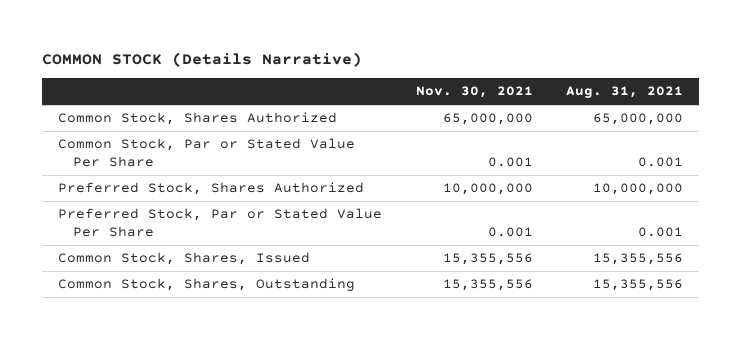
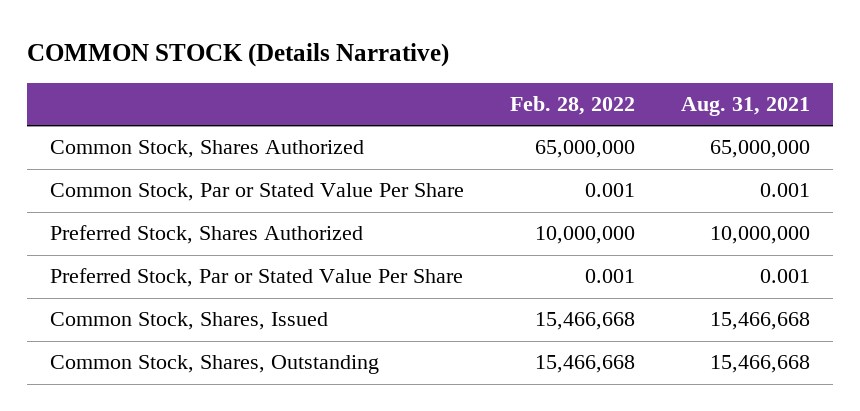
[415,86,533,99] Nov. 30, 2021 -> none
none -> [509,96,635,116] Feb. 28, 2022
[592,253,683,266] 15,355,556 -> [709,312,810,331] 15,466,668
[592,279,683,292] 15,355,556 -> [709,355,810,374] 15,466,668

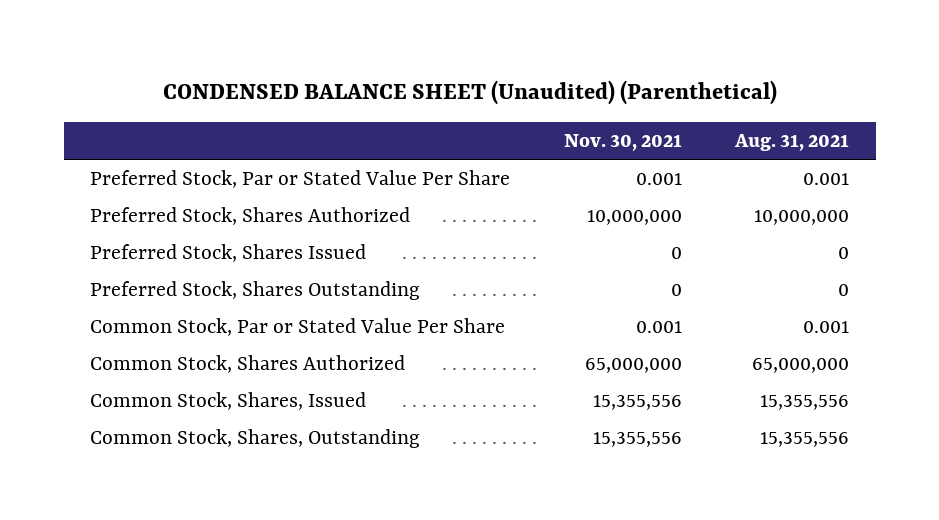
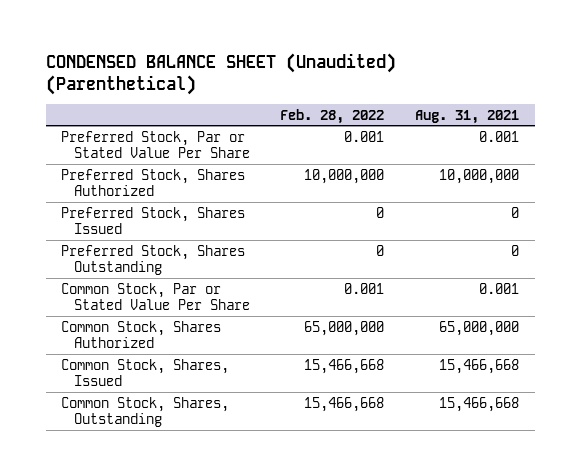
[563,133,682,151] Nov. 30, 2021 -> none
none -> [280,108,385,124] Feb. 28, 2022
[760,395,850,411] 15,355,556 -> [439,358,520,374] 15,466,668
[760,432,850,448] 15,355,556 -> [439,396,520,412] 15,466,668

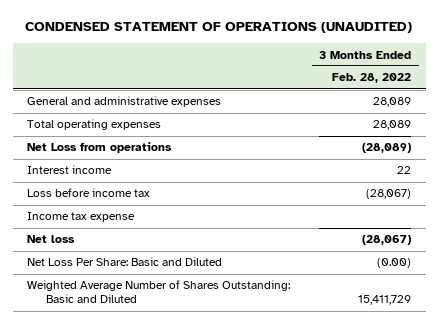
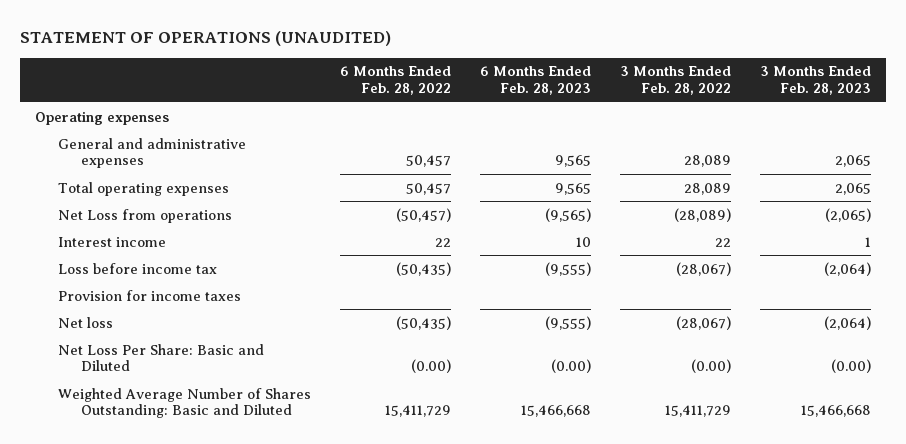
[25,22,413,34] CONDENSED STATEMENT OF OPERATIONS (UNAUDITED) -> [20,31,392,47] STATEMENT OF OPERATIONS (UNAUDITED)
none -> [340,66,452,96] 6 Months Ended Feb. 28, 2022
none -> [480,66,592,96] 6 Months Ended Feb. 28, 2023
none -> [760,66,872,96] 3 Months Ended Feb. 28, 2023
none -> [35,110,170,125] Operating expenses
[27,212,136,223] Income tax expense -> [57,289,241,301] Provision for income taxes

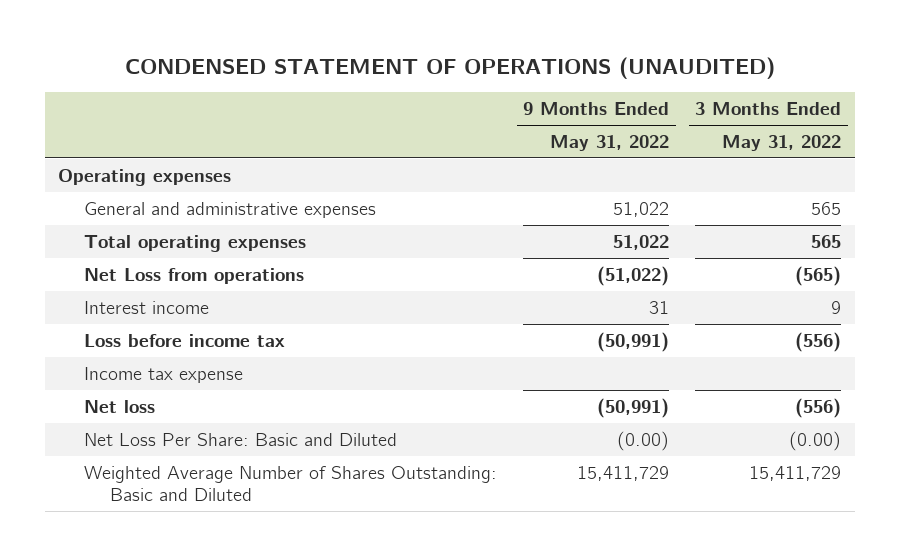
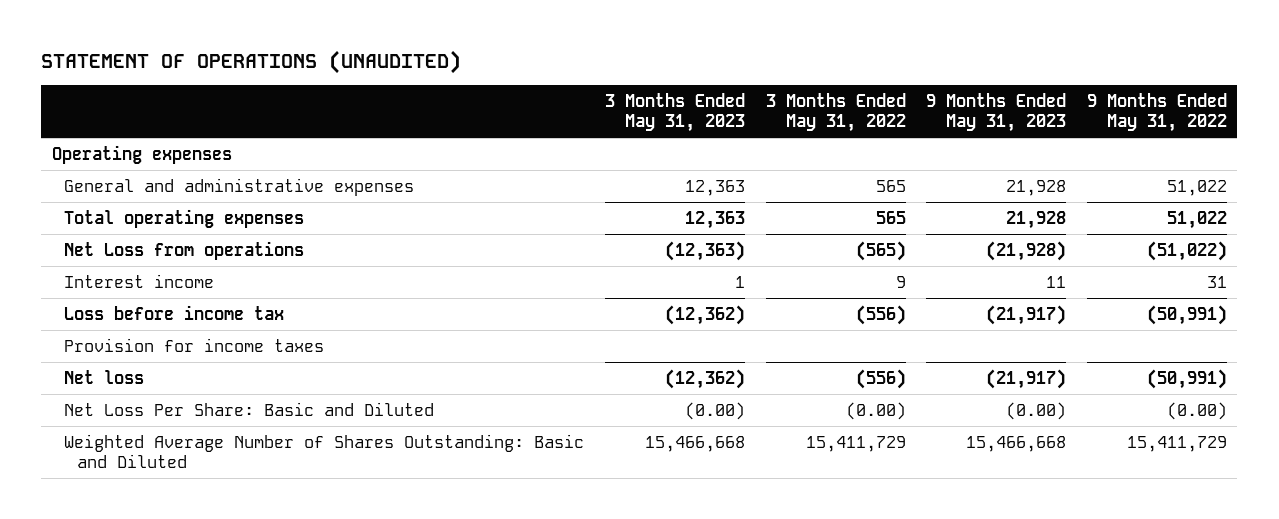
[124,56,775,79] CONDENSED STATEMENT OF OPERATIONS (UNAUDITED) -> [41,49,462,74] STATEMENT OF OPERATIONS (UNAUDITED)
none -> [604,93,745,133] 3 Months Ended May 31, 2023
none -> [926,93,1067,133] 9 Months Ended May 31, 2023
[83,366,243,383] Income tax expense -> [64,337,325,352] Provision for income taxes

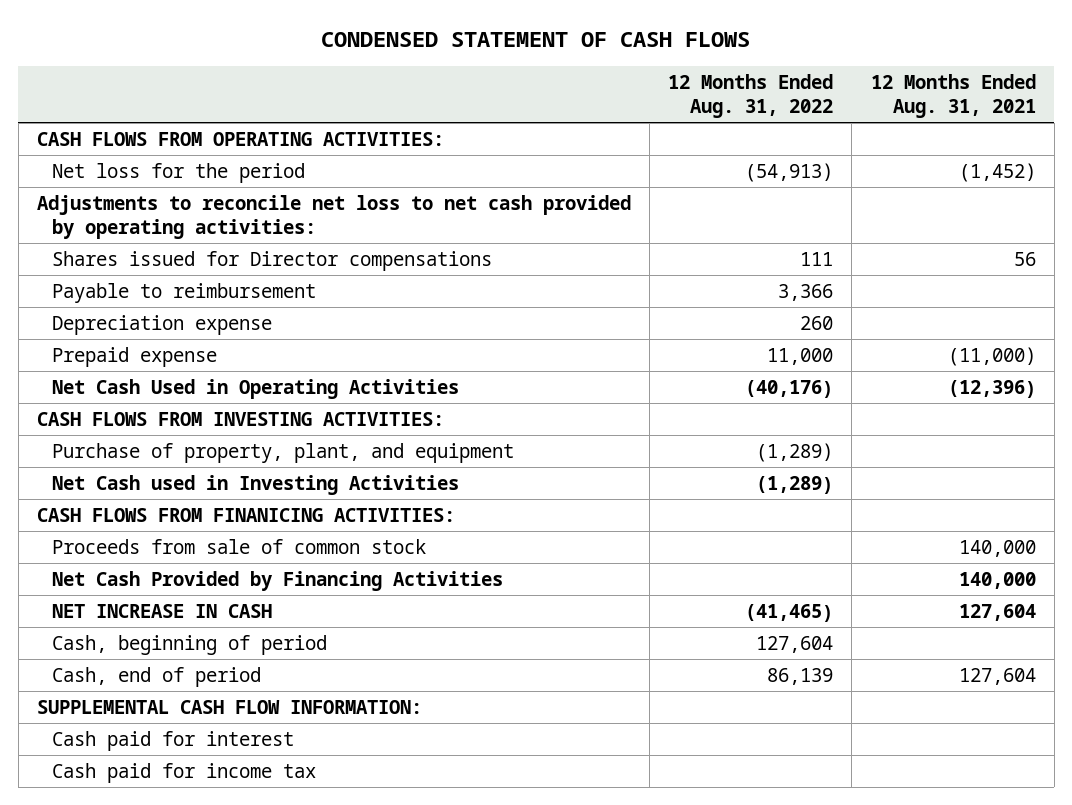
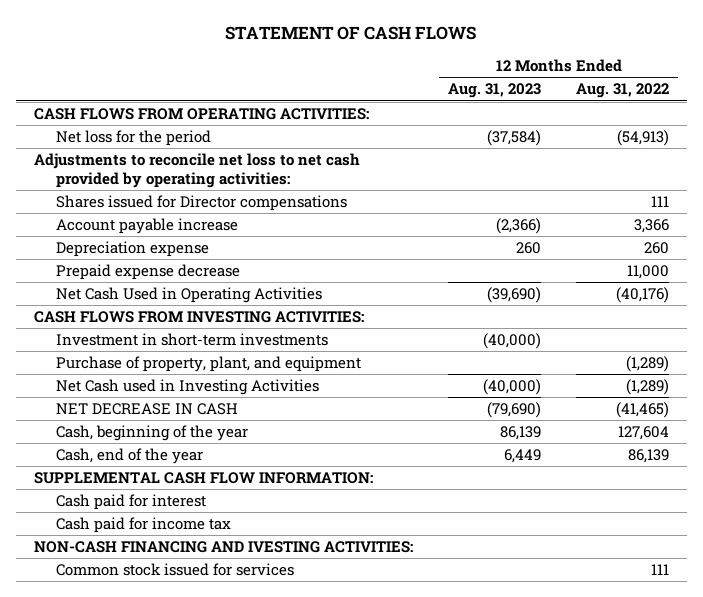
[321,32,751,48] CONDENSED STATEMENT OF CASH FLOWS -> [225,25,477,40] STATEMENT OF CASH FLOWS
[870,74,1036,119] 12 Months Ended Aug. 31, 2021 -> none
none -> [447,83,541,99] Aug. 31, 2023
[51,282,316,303] Payable to reimbursement -> [56,218,239,235] Account payable increase
[51,346,217,367] Prepaid expense -> [56,264,241,281] Prepaid expense decrease
none -> [56,333,329,347] Investment in short-term investments
[36,507,455,522] CASH FLOWS FROM FINANICING ACTIVITIES: -> none
[51,538,426,554] Proceeds from sale of common stock -> none
[51,570,503,591] Net Cash Provided by Financing Activities -> none
[51,603,272,618] NET INCREASE IN CASH -> [56,403,239,416] NET DECREASE IN CASH
[51,634,327,655] Cash, beginning of period -> [56,425,249,442] Cash, beginning of the year
[51,666,261,687] Cash, end of period -> [56,448,204,465] Cash, end of the year
none -> [33,541,413,554] NON-CASH FINANCING AND IVESTING ACTIVITIES:
none -> [56,563,295,577] Common stock issued for services

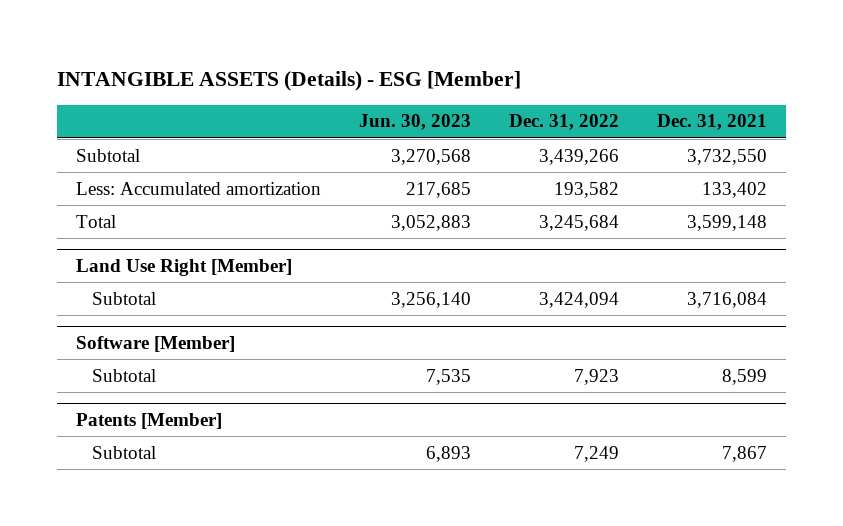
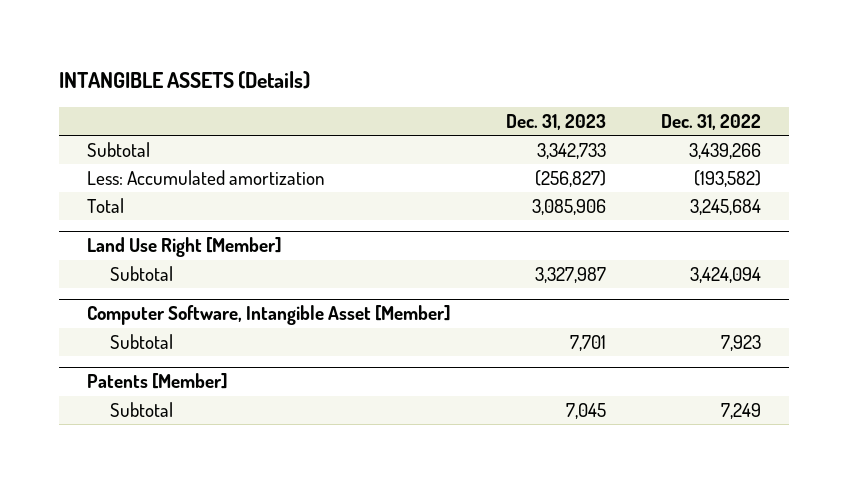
[56,70,521,91] INTANGIBLE ASSETS (Details) - ESG [Member] -> [58,71,310,90] INTANGIBLE ASSETS (Details)
[358,114,471,131] Jun. 30, 2023 -> none
[657,114,768,131] Dec. 31, 2021 -> none
none -> [505,113,606,130] Dec. 31, 2023
[553,181,619,198] 193,582 -> [693,169,761,187] (193,582)
[75,335,235,352] Software [Member] -> none
none -> [86,305,451,326] Computer Software, Intangible Asset [Member]

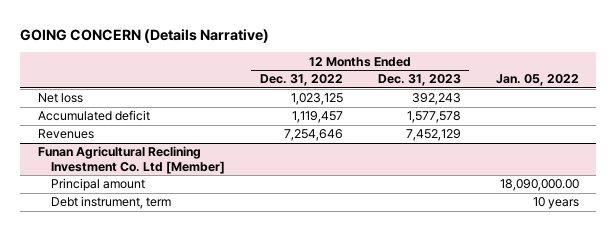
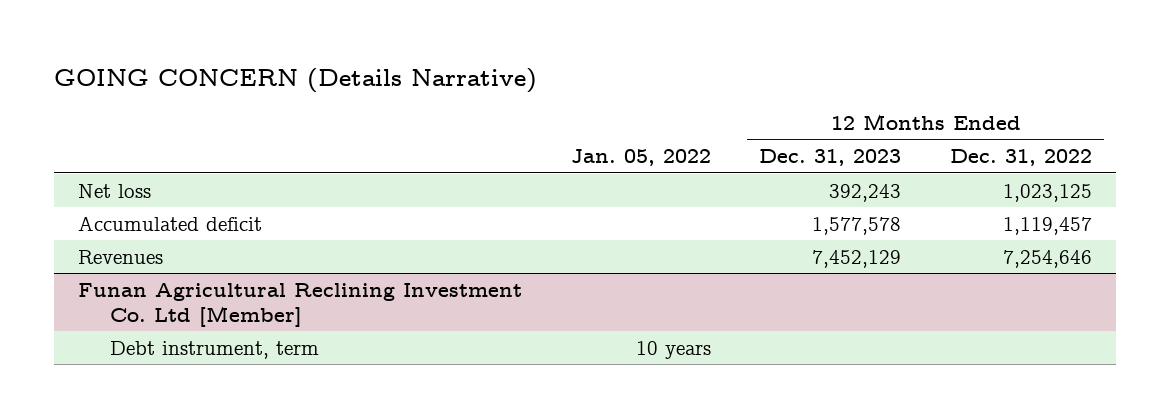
[50,178,145,192] Principal amount -> none

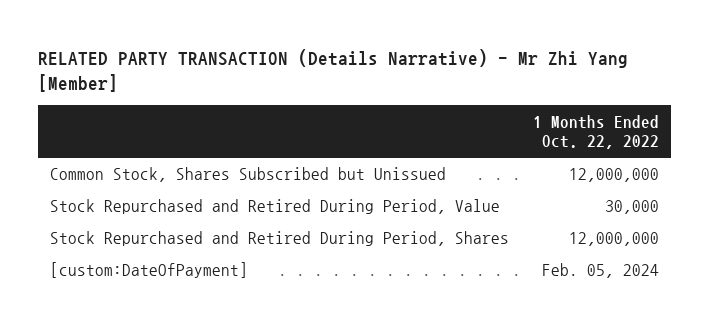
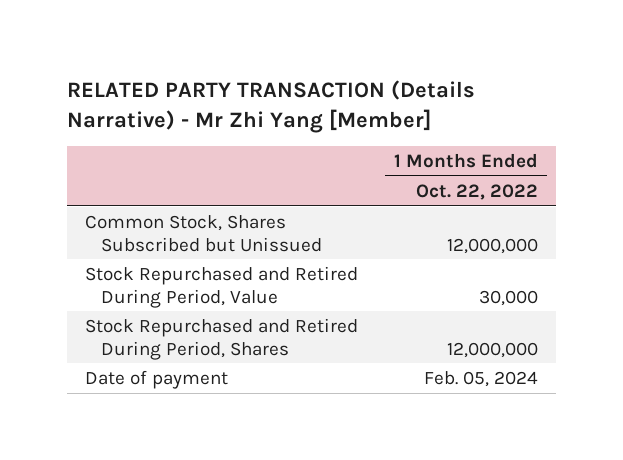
[49,262,248,279] [custom:DateOfPayment] -> [85,369,229,389] Date of payment

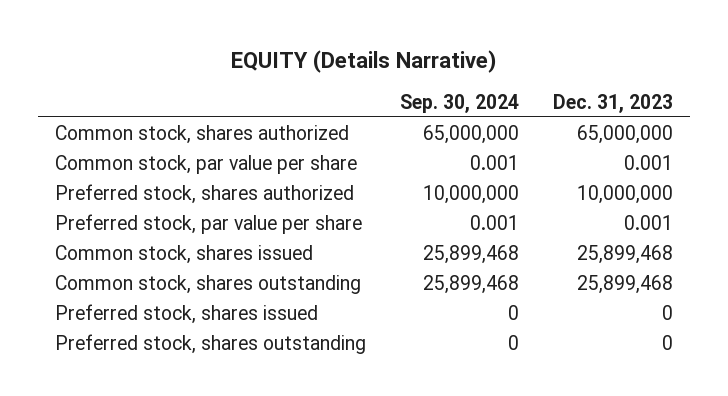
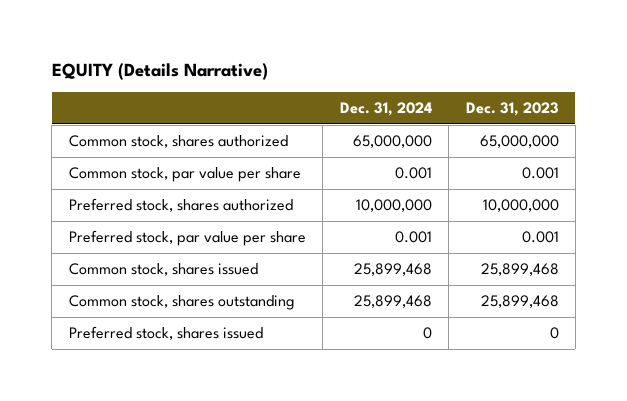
[400,94,520,114] Sep. 30, 2024 -> none
none -> [339,102,432,117] Dec. 31, 2024
[55,333,367,354] Preferred stock, shares outstanding -> none

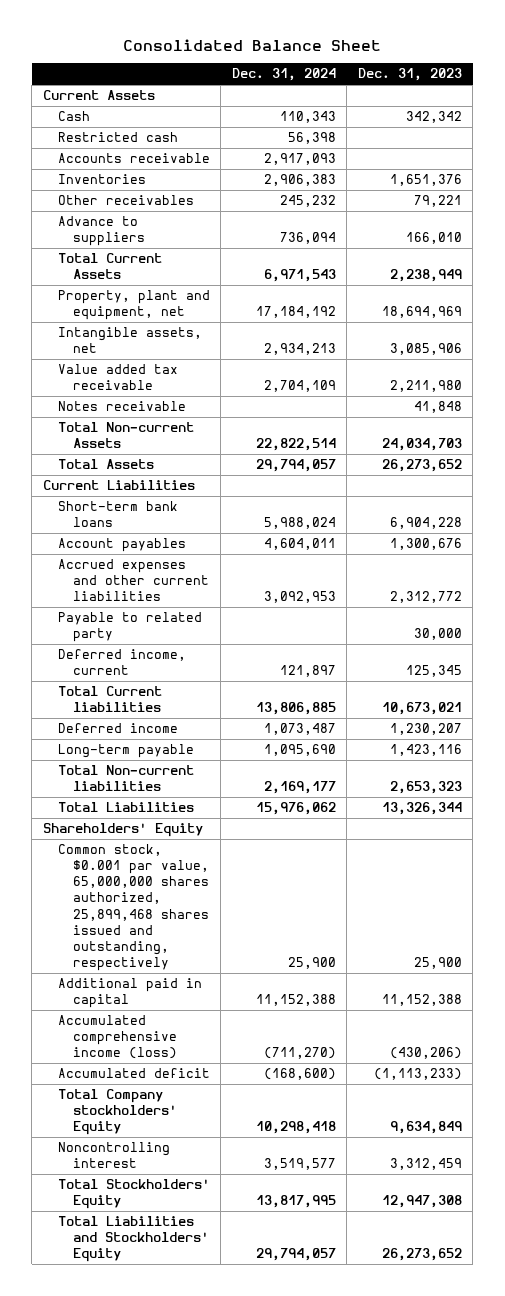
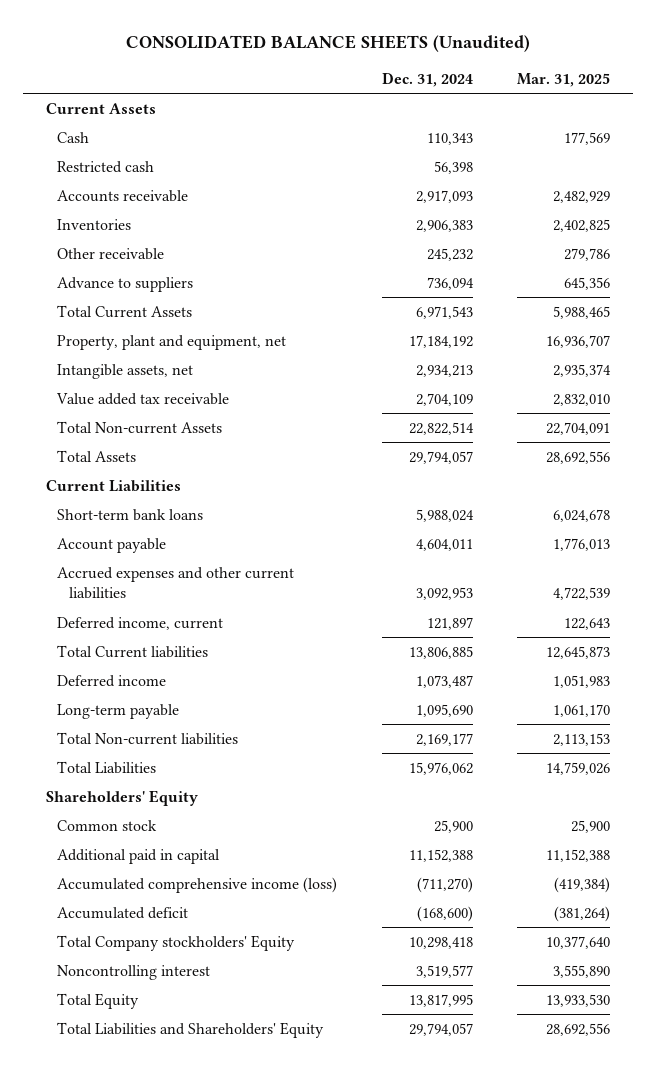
[123,38,382,51] Consolidated Balance Sheet -> [125,35,530,53] CONSOLIDATED BALANCE SHEETS (Unaudited)
[357,68,462,82] Dec. 31, 2023 -> none
none -> [517,72,611,87] Mar. 31, 2025
[57,195,194,206] Other receivables -> [57,247,165,260] Other receivable
[57,401,186,412] Notes receivable -> none
[57,538,186,553] Account payables -> [57,537,167,553] Account payable
[57,612,202,643] Payable to related party -> none
[57,844,209,972] Common stock, $0.001 par value, 65,000,000 shares authorized, 25,899,468 shares issued and outstanding, respectively -> [57,819,158,831] Common stock
[57,1179,210,1210] Total Stockholders' Equity -> [57,992,140,1009] Total Equity
[57,1216,209,1263] Total Liabilities and Stockholders' Equity -> [57,1021,325,1038] Total Liabilities and Shareholders' Equity

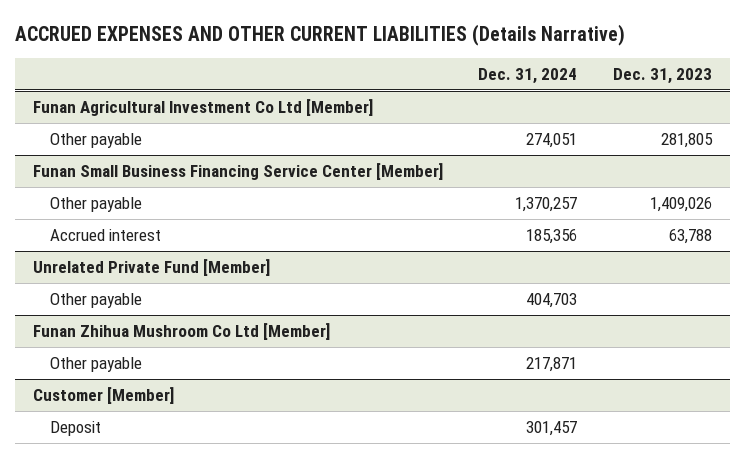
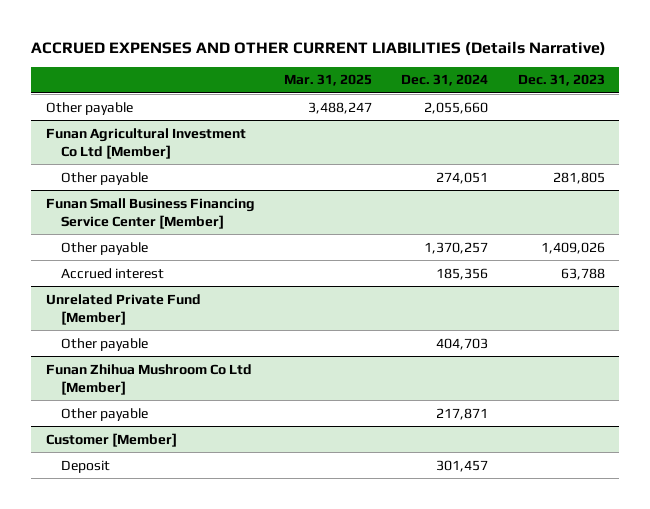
none -> [284,74,373,87] Mar. 31, 2025
none -> [45,101,133,115] Other payable

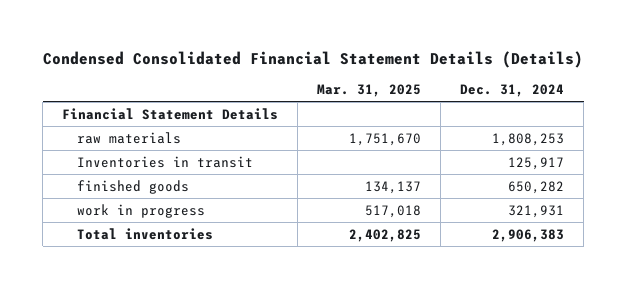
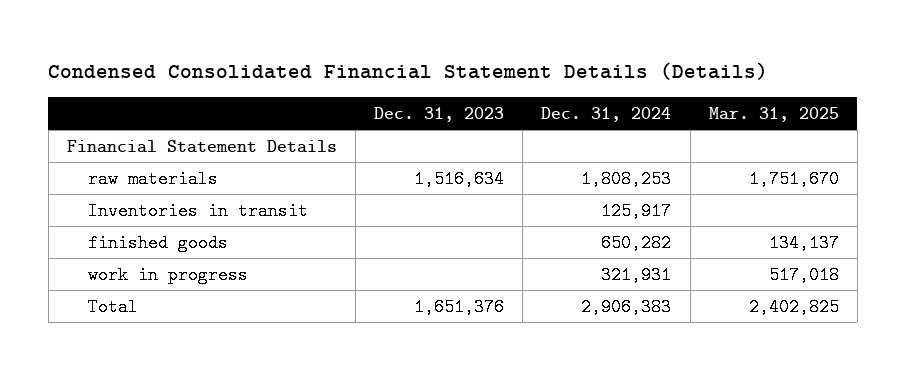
none -> [374,106,505,122] Dec. 31, 2023
[77,227,214,240] Total inventories -> [88,298,139,317] Total

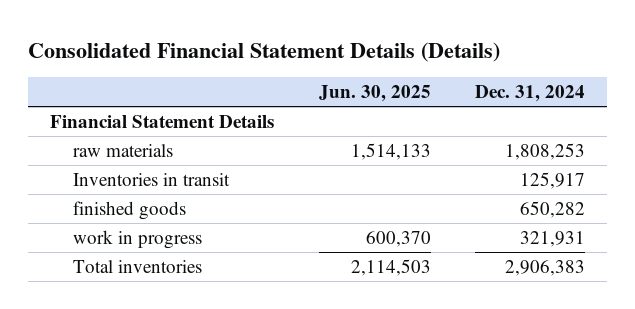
[48,61,769,80] Condensed Consolidated Financial Statement Details (Details) -> [28,41,501,62] Consolidated Financial Statement Details (Details)
[374,106,505,122] Dec. 31, 2023 -> none
[708,106,839,122] Mar. 31, 2025 -> none
none -> [318,85,431,103] Jun. 30, 2025
[88,298,139,317] Total -> [73,260,203,274] Total inventories

